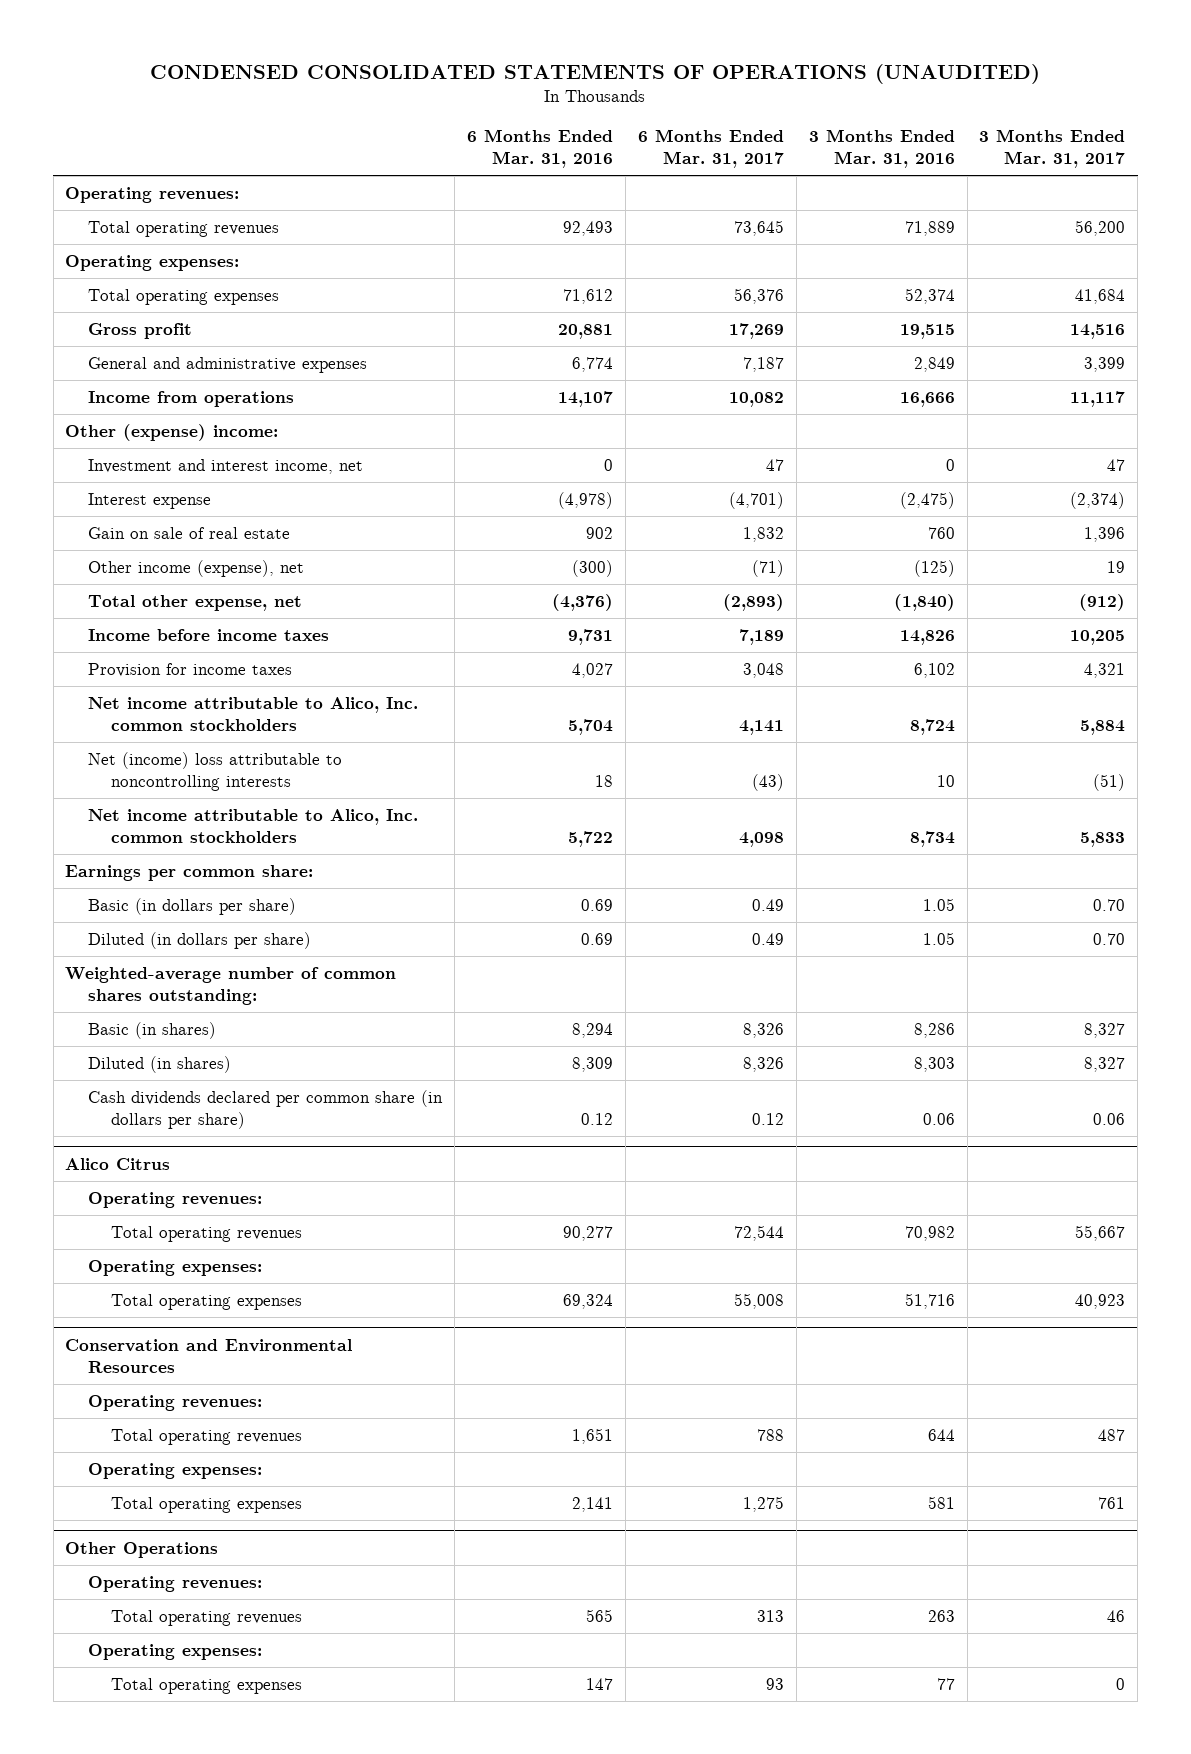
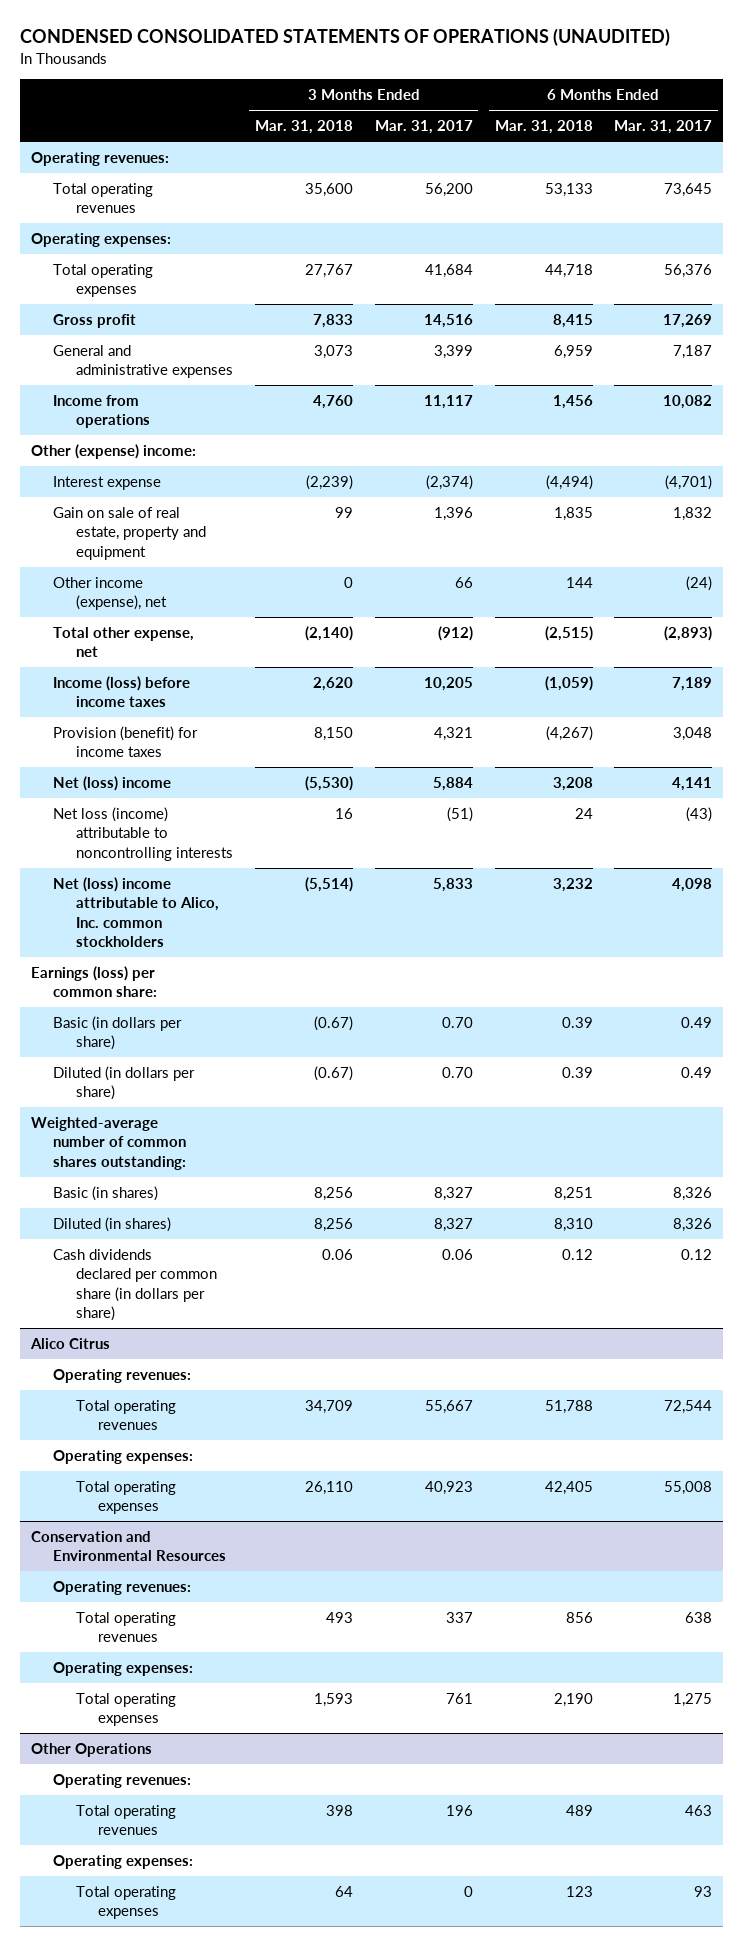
[466,129,613,168] 6 Months Ended Mar. 31, 2016 -> none
[808,129,955,168] 3 Months Ended Mar. 31, 2016 -> none
none -> [254,120,353,135] Mar. 31, 2018
none -> [494,120,593,135] Mar. 31, 2018
[88,458,364,474] Investment and interest income, net -> none
[88,526,291,539] Gain on sale of real estate -> [53,506,206,560] Gain on sale of real estate, property and equipment
[751,559,784,577] (71) -> [686,575,713,591] (24)
[1107,560,1126,573] 19 -> [454,576,473,588] 66
[88,628,330,641] Income before income taxes -> [53,675,191,708] Income (loss) before income taxes
[88,662,293,677] Provision for income taxes -> [53,725,199,758] Provision (benefit) for income taxes
[88,696,419,731] Net income attributable to Alico, Inc. common stockholders -> [53,775,172,791] Net (loss) income
[88,751,343,791] Net (income) loss attributable to noncontrolling interests -> [53,806,233,861] Net loss (income) attributable to noncontrolling interests
[88,808,419,843] Net income attributable to Alico, Inc. common stockholders -> [53,876,219,948] Net (loss) income attributable to Alico, Inc. common stockholders
[65,864,314,881] Earnings per common share: -> [30,965,158,998] Earnings (loss) per common share:
[756,1428,784,1441] 788 -> [685,1611,713,1623] 638
[1098,1428,1126,1441] 487 -> [445,1611,473,1623] 337
[756,1609,784,1622] 313 -> [685,1804,713,1816] 463
[1107,1609,1126,1622] 46 -> [445,1804,473,1816] 196

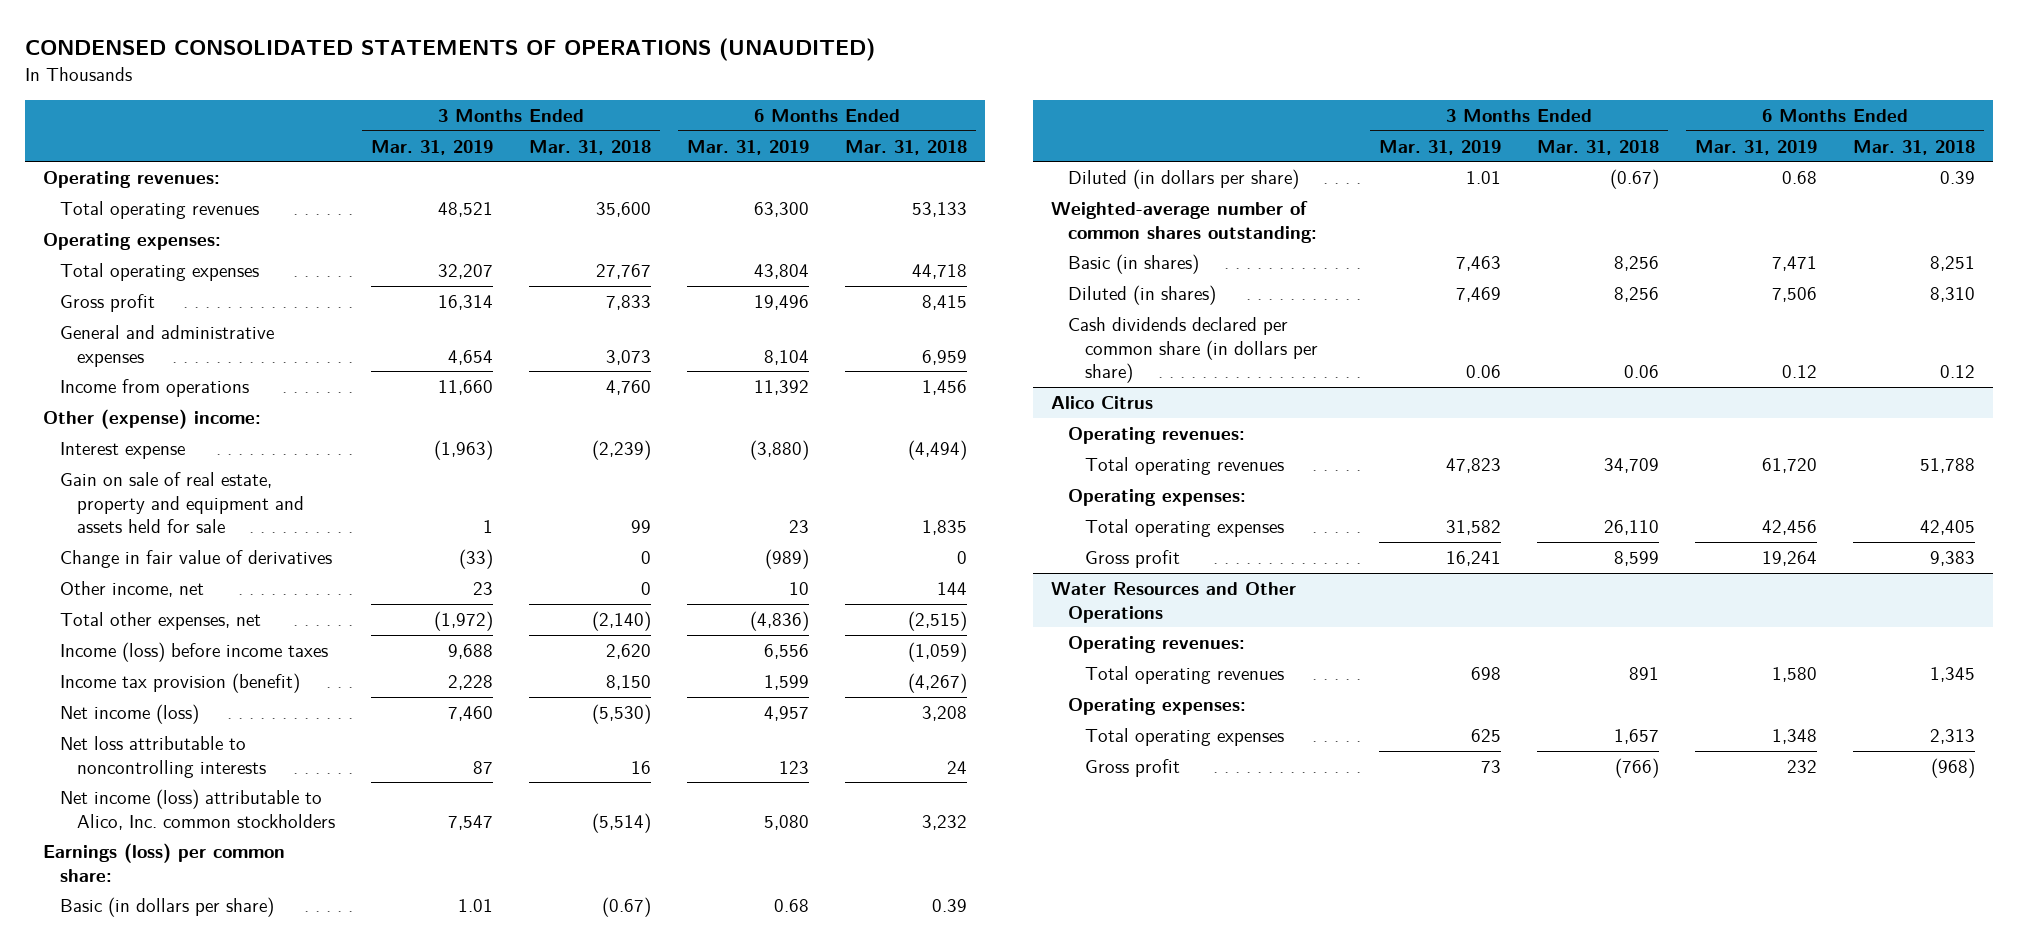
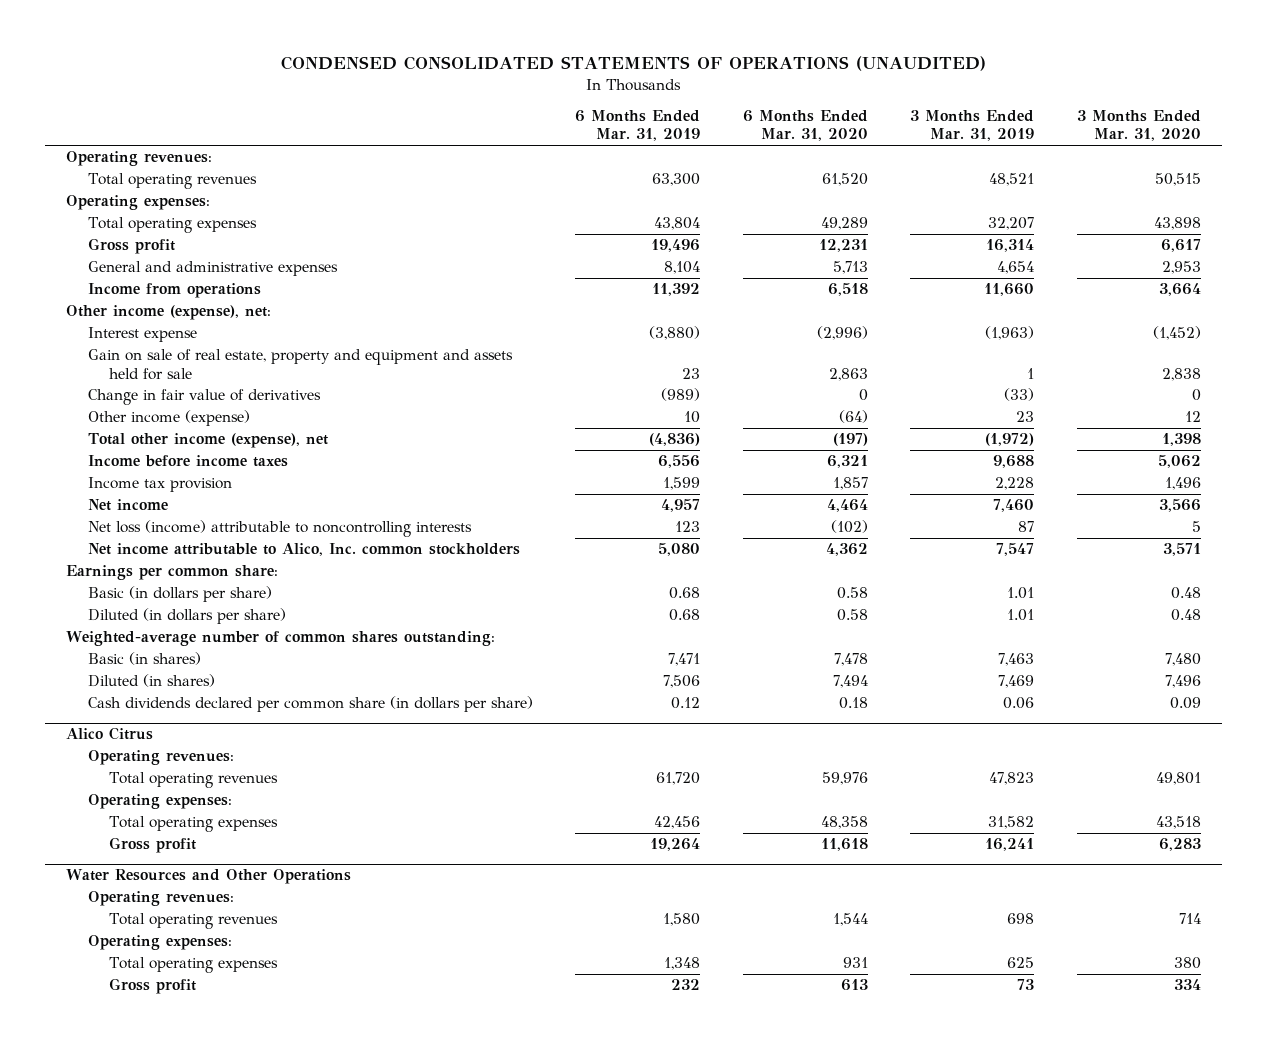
[529,139,652,155] Mar. 31, 2018 -> none
[844,139,967,155] Mar. 31, 2018 -> none
none -> [742,110,868,142] 6 Months Ended Mar. 31, 2020
none -> [1076,110,1201,142] 3 Months Ended Mar. 31, 2020
[42,409,261,430] Other (expense) income: -> [66,305,272,321] Other income (expense), net:
[59,581,204,598] Other income, net -> [87,410,250,427] Other income (expense)
[59,612,261,631] Total other expenses, net -> [87,433,328,449] Total other income (expense), net
[59,642,328,663] Income (loss) before income taxes -> [87,455,288,468] Income before income taxes
[59,673,300,694] Income tax provision (benefit) -> [87,477,232,493] Income tax provision
[59,704,199,725] Net income (loss) -> [87,499,168,512] Net income
[59,736,267,778] Net loss attributable to noncontrolling interests -> [87,520,472,538] Net loss (income) attributable to noncontrolling interests
[59,789,336,830] Net income (loss) attributable to Alico, Inc. common stockholders -> [87,543,520,557] Net income attributable to Alico, Inc. common stockholders
[42,843,285,882] Earnings (loss) per common share: -> [66,565,279,581] Earnings per common share:

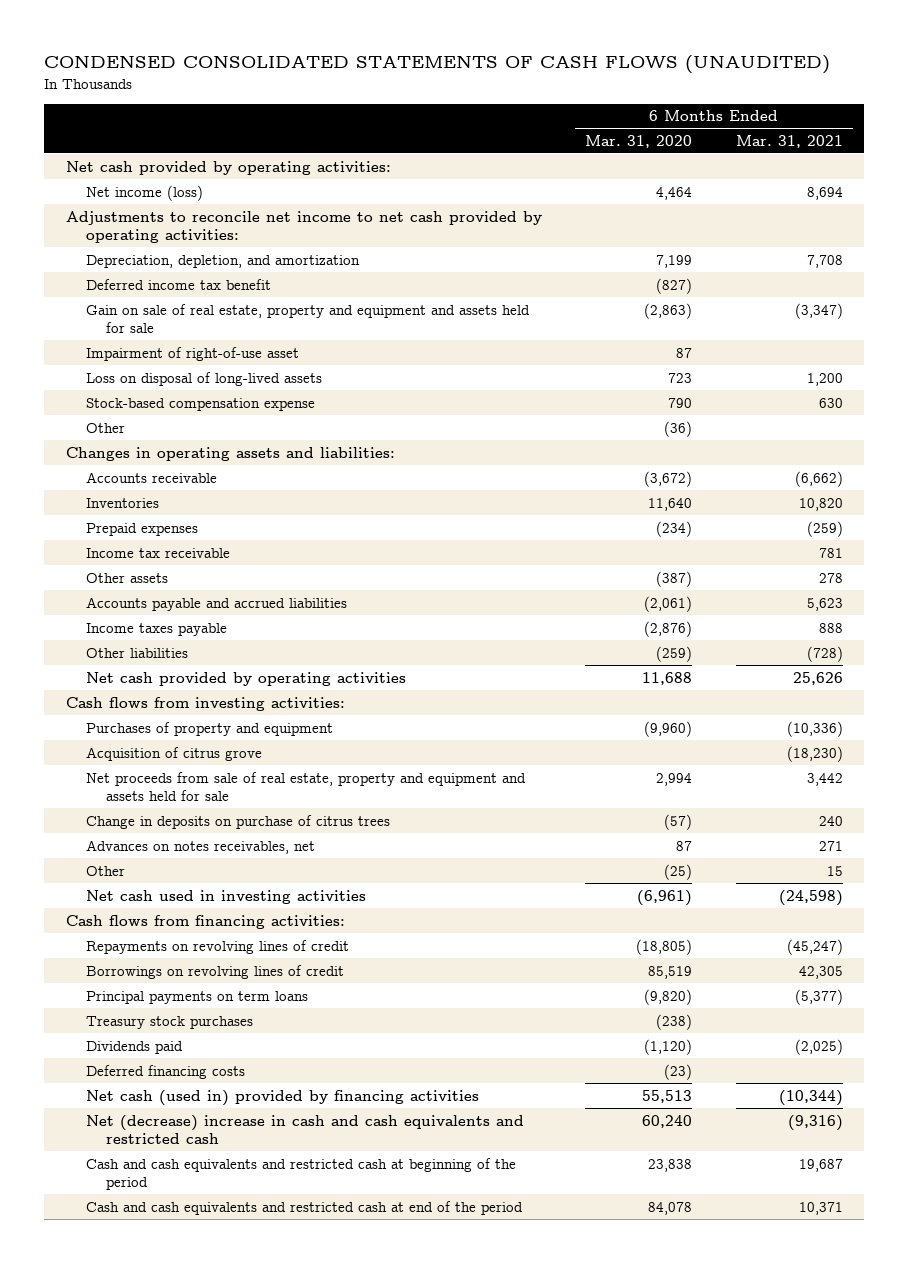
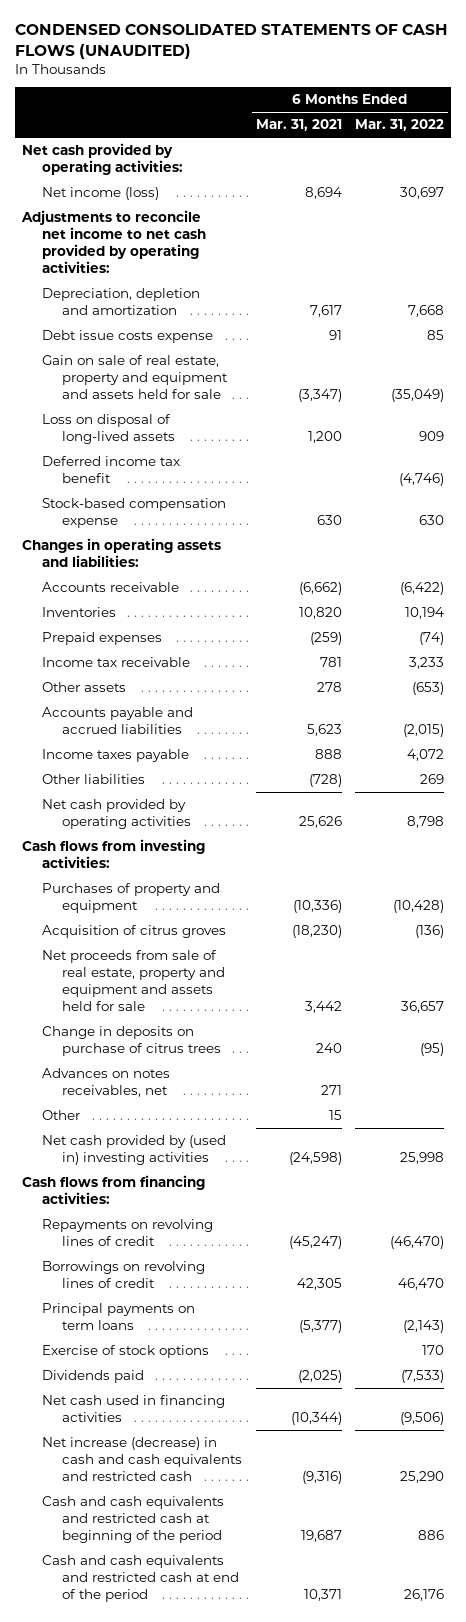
[585,134,693,148] Mar. 31, 2020 -> none
none -> [355,119,445,132] Mar. 31, 2022
[85,254,360,268] Depreciation, depletion, and amortization -> [41,288,200,316] Depreciation, depletion and amortization
[806,254,843,268] 7,708 -> [309,305,342,318] 7,617
none -> [41,330,213,344] Debt issue costs expense
[85,346,299,361] Impairment of right-of-use asset -> none
[85,278,271,290] Deferred income tax benefit -> [41,456,180,484] Deferred income tax benefit
[85,422,125,433] Other -> none
[85,746,262,761] Acquisition of citrus grove -> [41,925,226,939] Acquisition of citrus groves
[85,889,366,904] Net cash used in investing activities -> [41,1135,226,1166] Net cash provided by (used in) investing activities
[85,1015,253,1029] Treasury stock purchases -> none
none -> [41,1345,209,1359] Exercise of stock options
[85,1064,245,1079] Deferred financing costs -> none
[85,1089,479,1106] Net cash (used in) provided by financing activities -> [41,1395,225,1423] Net cash used in financing activities
[85,1114,524,1144] Net (decrease) increase in cash and cash equivalents and restricted cash -> [41,1437,242,1482] Net increase (decrease) in cash and cash equivalents and restricted cash

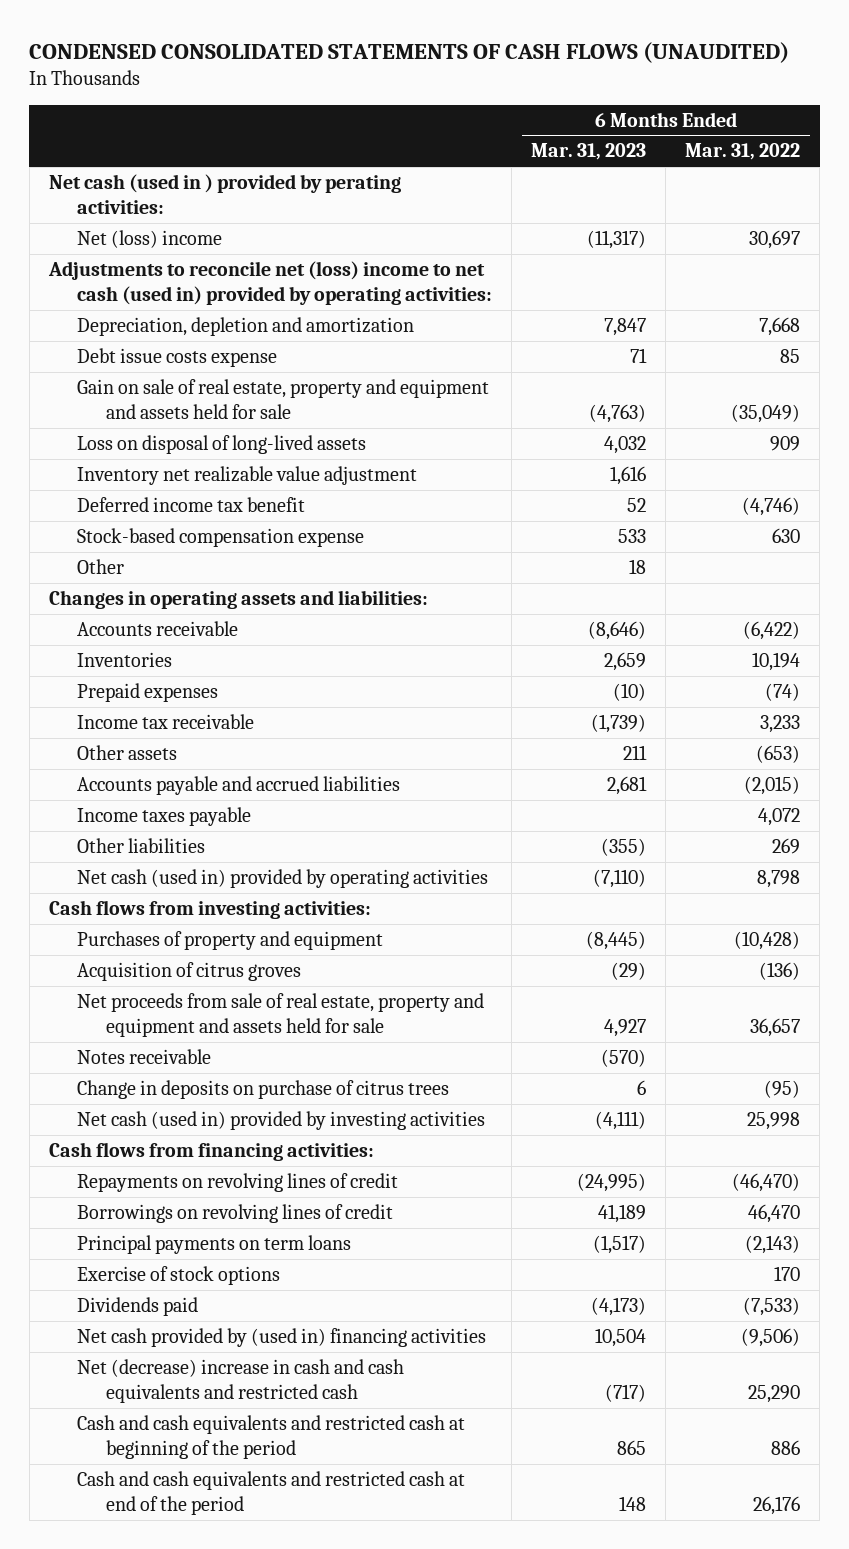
[255,119,342,132] Mar. 31, 2021 -> none
none -> [531,143,647,161] Mar. 31, 2023
[21,143,183,176] Net cash provided by operating activities: -> [48,173,401,215] Net cash (used in ) provided by perating activities:
[41,187,159,201] Net income (loss) -> [77,229,223,248] Net (loss) income
[20,210,206,274] Adjustments to reconcile net income to net cash provided by operating activities: -> [47,260,493,306] Adjustments to reconcile net (loss) income to net cash (used in) provided by operating activities:
none -> [77,465,418,485] Inventory net realizable value adjustment
[41,1110,80,1121] Other -> [77,558,125,574] Other
[41,799,191,830] Net cash provided by operating activities -> [77,868,489,888] Net cash (used in) provided by operating activities
none -> [77,1048,212,1064] Notes receivable
[41,1068,170,1098] Advances on notes receivables, net -> none
[41,1135,226,1166] Net cash provided by (used in) investing activities -> [77,1110,486,1130] Net cash (used in) provided by investing activities
[41,1395,225,1423] Net cash used in financing activities -> [77,1327,487,1347] Net cash provided by (used in) financing activities
[41,1437,242,1482] Net increase (decrease) in cash and cash equivalents and restricted cash -> [77,1358,405,1404] Net (decrease) increase in cash and cash equivalents and restricted cash

